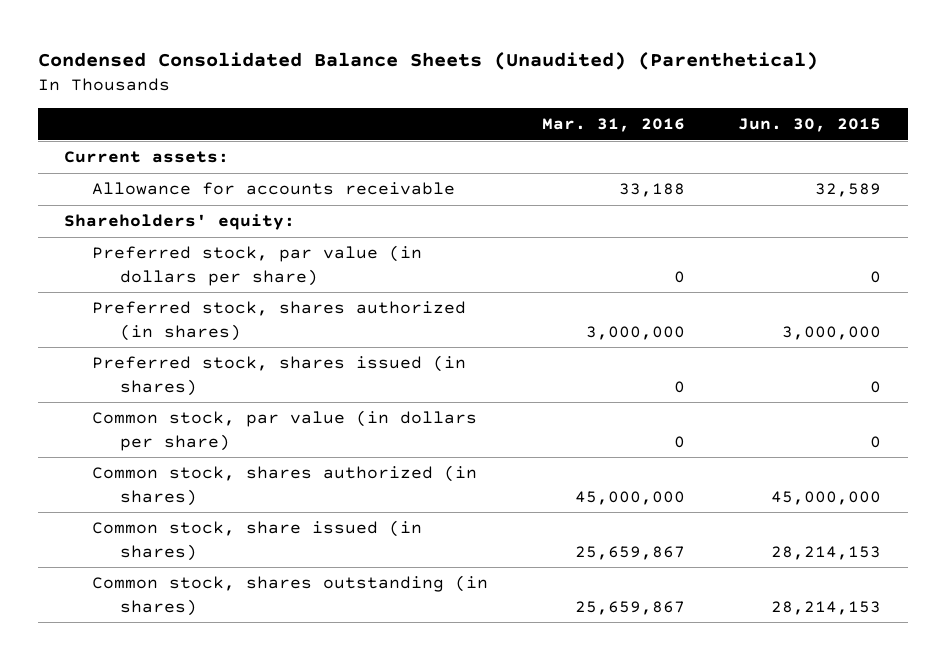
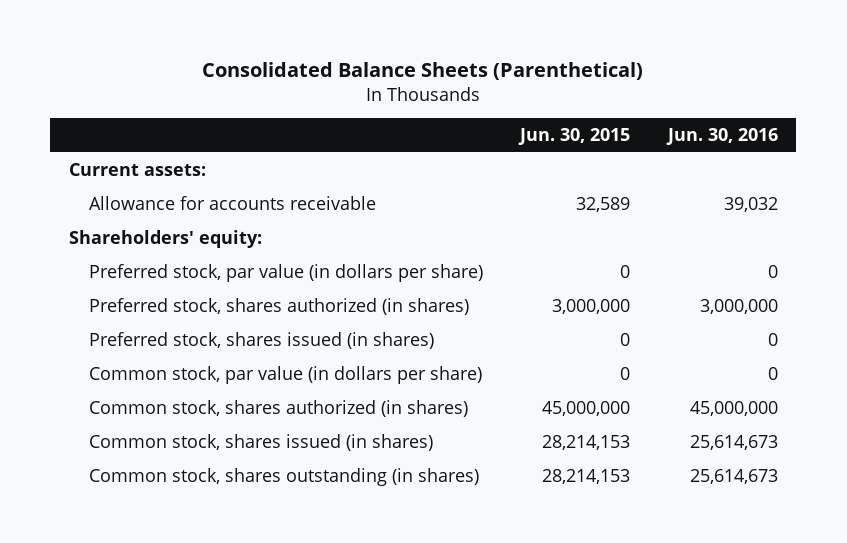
[37,51,818,70] Condensed Consolidated Balance Sheets (Unaudited) (Parenthetical) -> [202,62,644,81] Consolidated Balance Sheets (Parenthetical)
[541,118,685,133] Mar. 31, 2016 -> none
none -> [665,128,778,146] Jun. 30, 2016
[92,520,423,561] Common stock, share issued (in shares) -> [88,433,433,451] Common stock, shares issued (in shares)

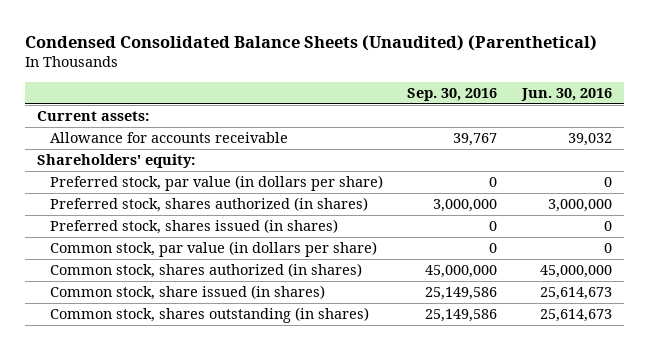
[202,62,644,81] Consolidated Balance Sheets (Parenthetical) -> [25,34,598,51] Condensed Consolidated Balance Sheets (Unaudited) (Parenthetical)
[518,128,631,146] Jun. 30, 2015 -> none
none -> [407,88,498,102] Sep. 30, 2016
[88,433,433,451] Common stock, shares issued (in shares) -> [50,285,326,301] Common stock, share issued (in shares)

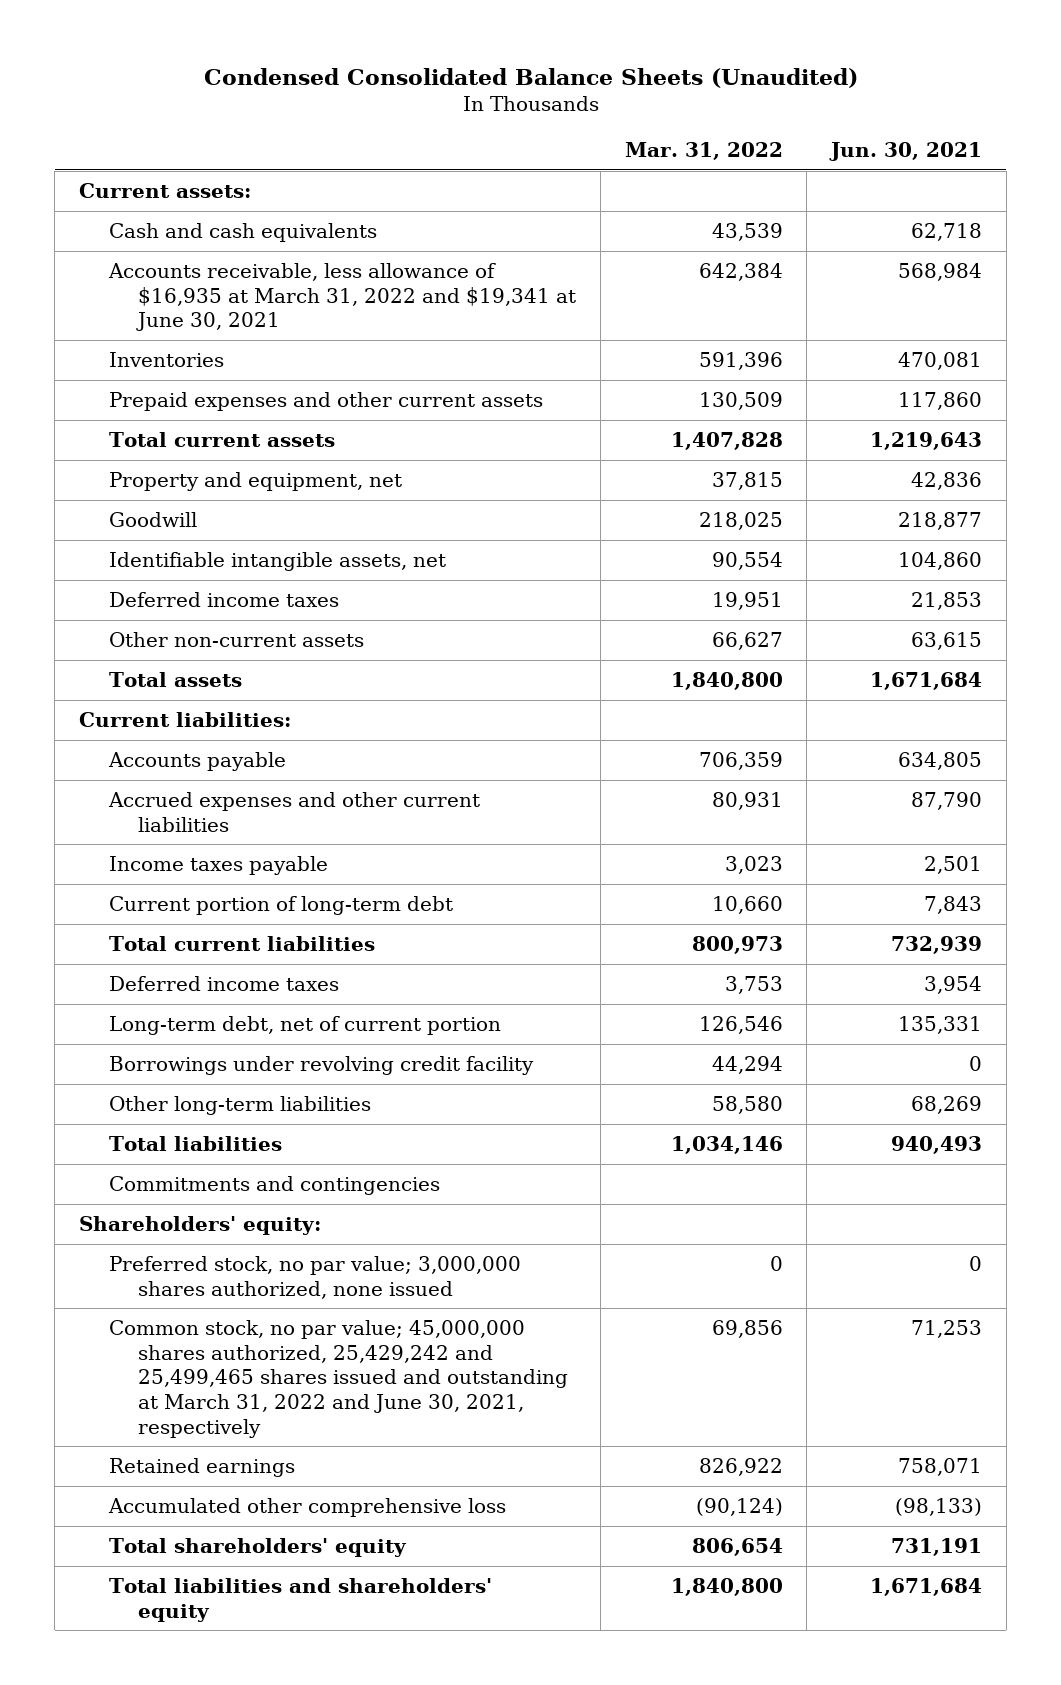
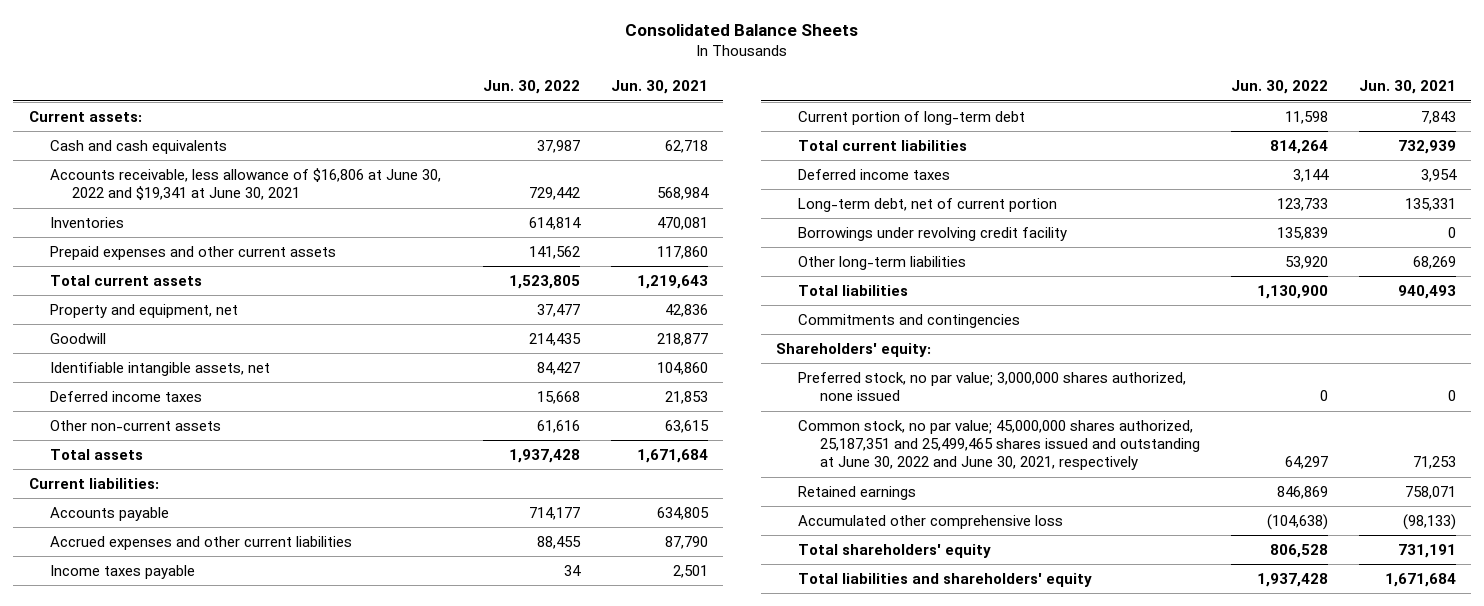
[203,67,858,88] Condensed Consolidated Balance Sheets (Unaudited) -> [625,24,859,37] Consolidated Balance Sheets
[624,141,783,160] Mar. 31, 2022 -> none
none -> [482,80,580,95] Jun. 30, 2022
[107,262,577,332] Accounts receivable, less allowance of $16,935 at March 31, 2022 and $19,341 at June 30, 2021 -> [50,168,442,201] Accounts receivable, less allowance of $16,806 at June 30, 2022 and $19,341 at June 30, 2021
[108,1319,569,1438] Common stock, no par value; 45,000,000 shares authorized, 25,429,242 and 25,499,465 shares issued and outstanding at March 31, 2022 and June 30, 2021, respectively -> [798,420,1200,471] Common stock, no par value; 45,000,000 shares authorized, 25,187,351 and 25,499,465 shares issued and outstanding at June 30, 2022 and June 30, 2021, respectively

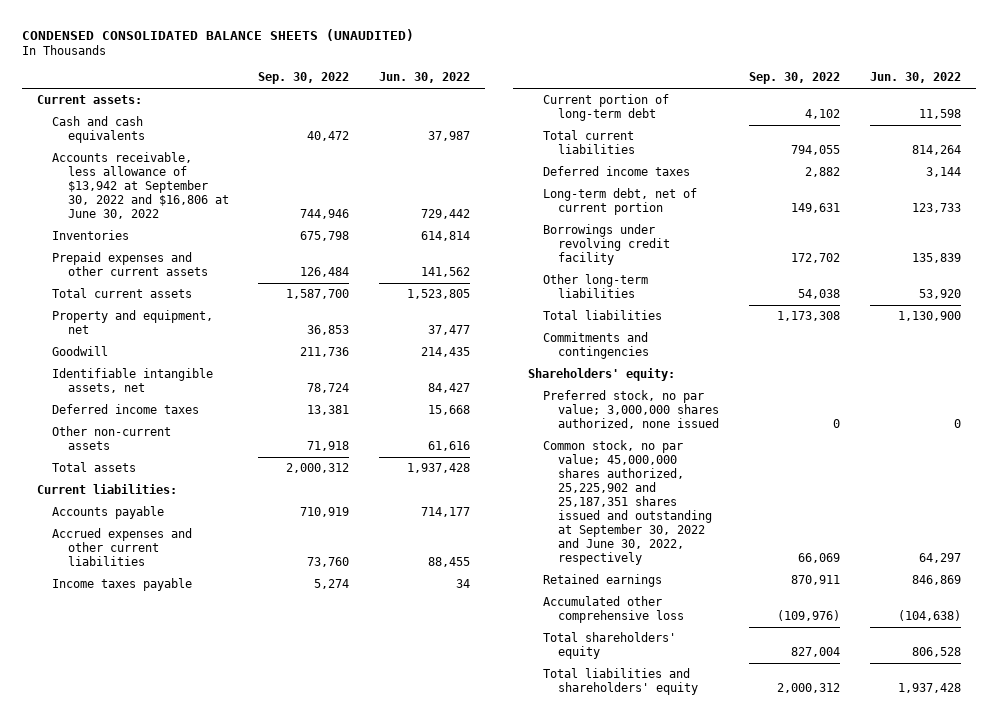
[625,24,859,37] Consolidated Balance Sheets -> [22,28,415,41] CONDENSED CONSOLIDATED BALANCE SHEETS (UNAUDITED)
[610,80,708,95] Jun. 30, 2021 -> none
none -> [258,72,350,85] Sep. 30, 2022
[50,168,442,201] Accounts receivable, less allowance of $16,806 at June 30, 2022 and $19,341 at June 30, 2021 -> [52,152,229,220] Accounts receivable, less allowance of $13,942 at September 30, 2022 and $16,806 at June 30, 2022
[798,420,1200,471] Common stock, no par value; 45,000,000 shares authorized, 25,187,351 and 25,499,465 shares issued and outstanding at June 30, 2022 and June 30, 2021, respectively -> [543,440,713,566] Common stock, no par value; 45,000,000 shares authorized, 25,225,902 and 25,187,351 shares issued and outstanding at September 30, 2022 and June 30, 2022, respectively

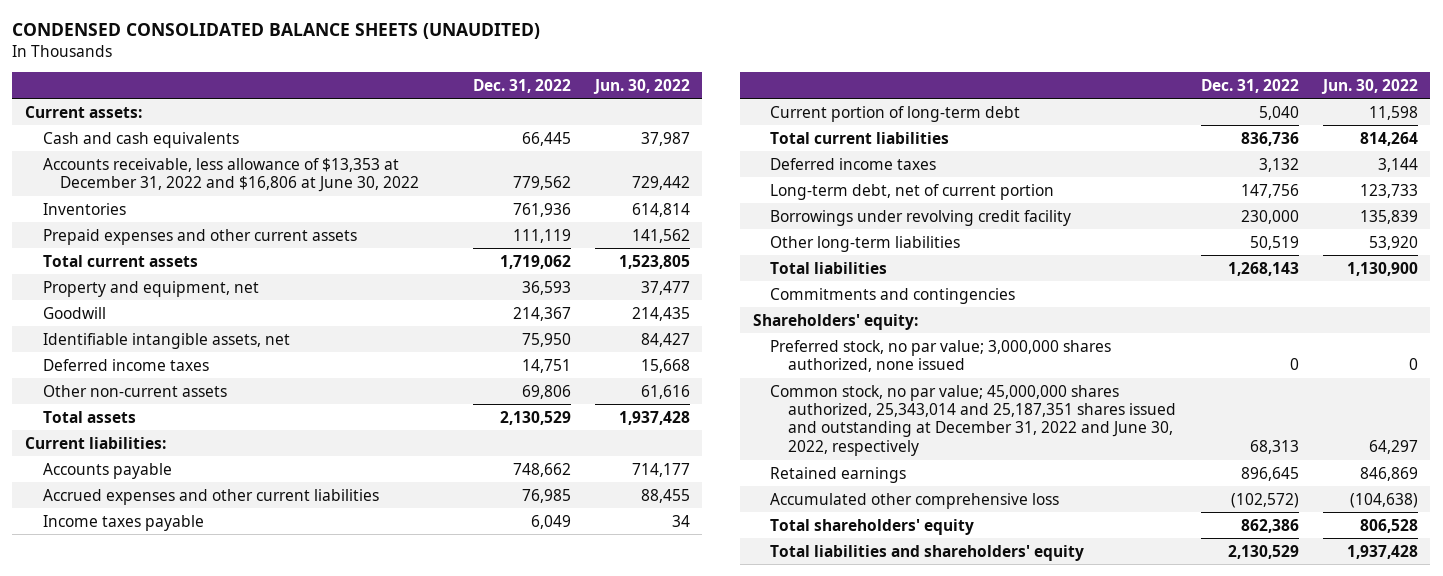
[258,72,350,85] Sep. 30, 2022 -> none
none -> [472,78,571,93] Dec. 31, 2022
[52,152,229,220] Accounts receivable, less allowance of $13,942 at September 30, 2022 and $16,806 at June 30, 2022 -> [42,157,420,193] Accounts receivable, less allowance of $13,353 at December 31, 2022 and $16,806 at June 30, 2022
[543,440,713,566] Common stock, no par value; 45,000,000 shares authorized, 25,225,902 and 25,187,351 shares issued and outstanding at September 30, 2022 and June 30, 2022, respectively -> [770,384,1177,456] Common stock, no par value; 45,000,000 shares authorized, 25,343,014 and 25,187,351 shares issued and outstanding at December 31, 2022 and June 30, 2022, respectively

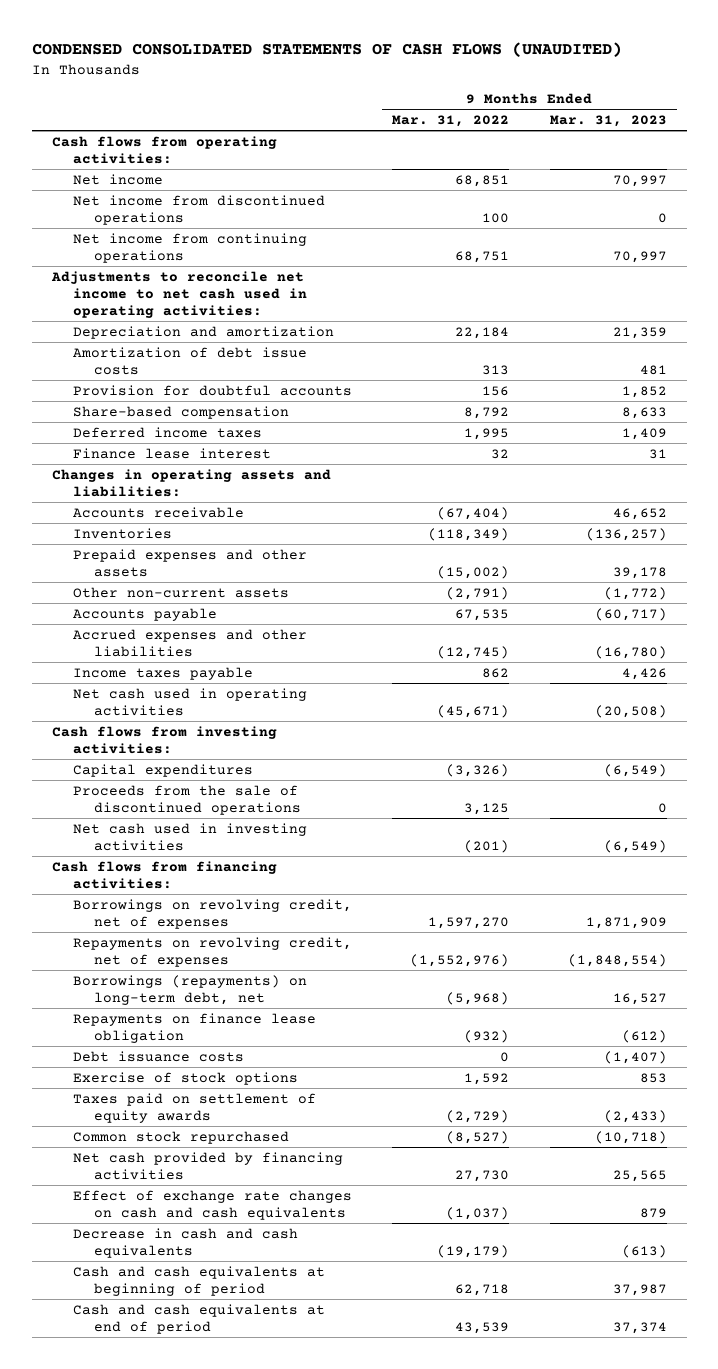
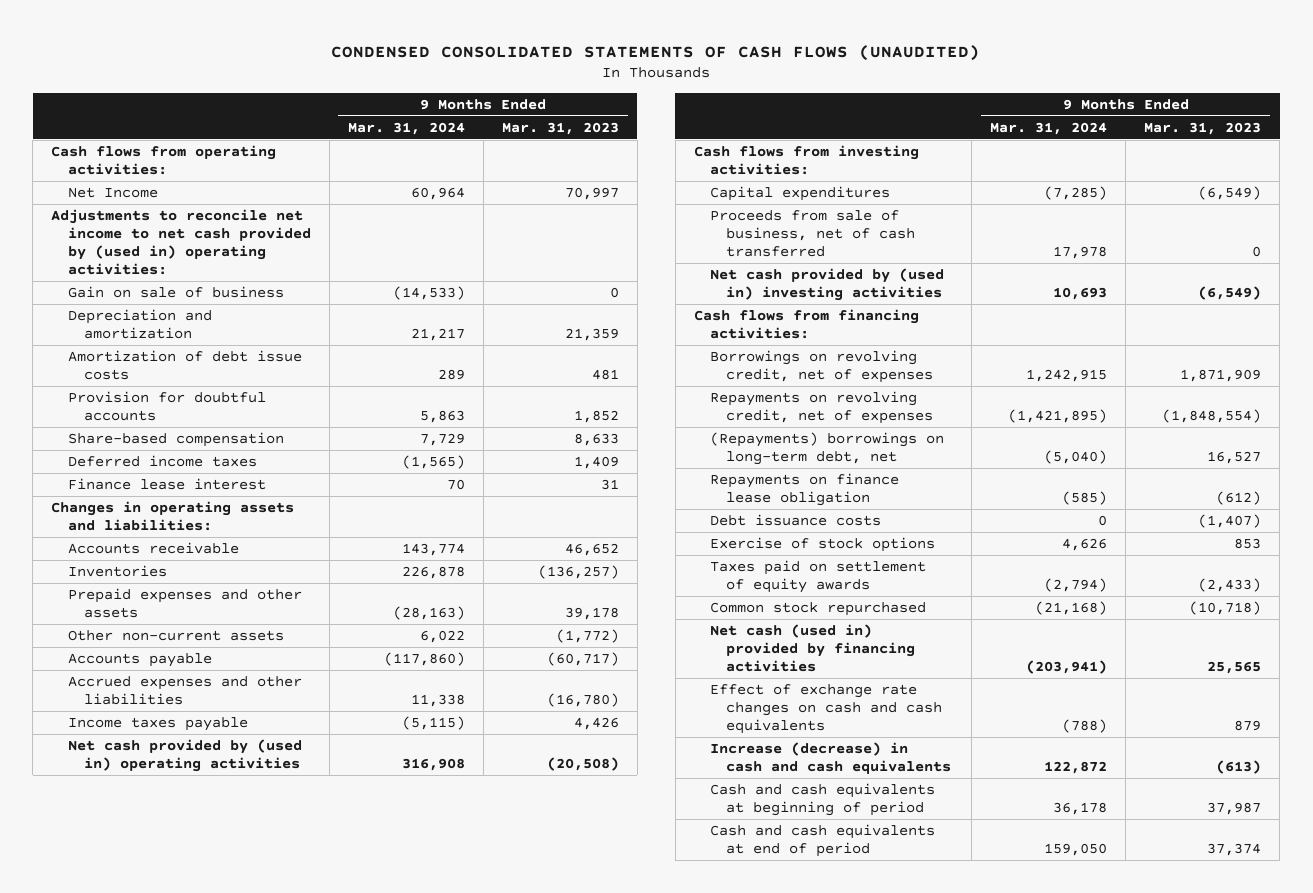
[392,115,510,128] Mar. 31, 2022 -> none
none -> [347,121,465,135] Mar. 31, 2024
[73,194,326,225] Net income from discontinued operations -> none
[73,232,308,263] Net income from continuing operations -> none
[73,173,164,185] Net income -> [67,187,158,199] Net Income
[50,270,308,318] Adjustments to reconcile net income to net cash used in operating activities: -> [51,209,311,275] Adjustments to reconcile net income to net cash provided by (used in) operating activities:
none -> [67,286,284,299] Gain on sale of business
[73,687,308,716] Net cash used in operating activities -> [67,739,302,772] Net cash provided by (used in) operating activities
[73,784,302,815] Proceeds from the sale of discontinued operations -> none
none -> [710,210,916,257] Proceeds from sale of business, net of cash transferred
[73,822,308,851] Net cash used in investing activities -> [710,268,945,301] Net cash provided by (used in) investing activities
[73,974,308,1005] Borrowings (repayments) on long-term debt, net -> [710,432,945,465] (Repayments) borrowings on long-term debt, net
[73,1151,344,1180] Net cash provided by financing activities -> [710,624,916,672] Net cash (used in) provided by financing activities
[73,1227,299,1258] Decrease in cash and cash equivalents -> [710,742,952,774] Increase (decrease) in cash and cash equivalents

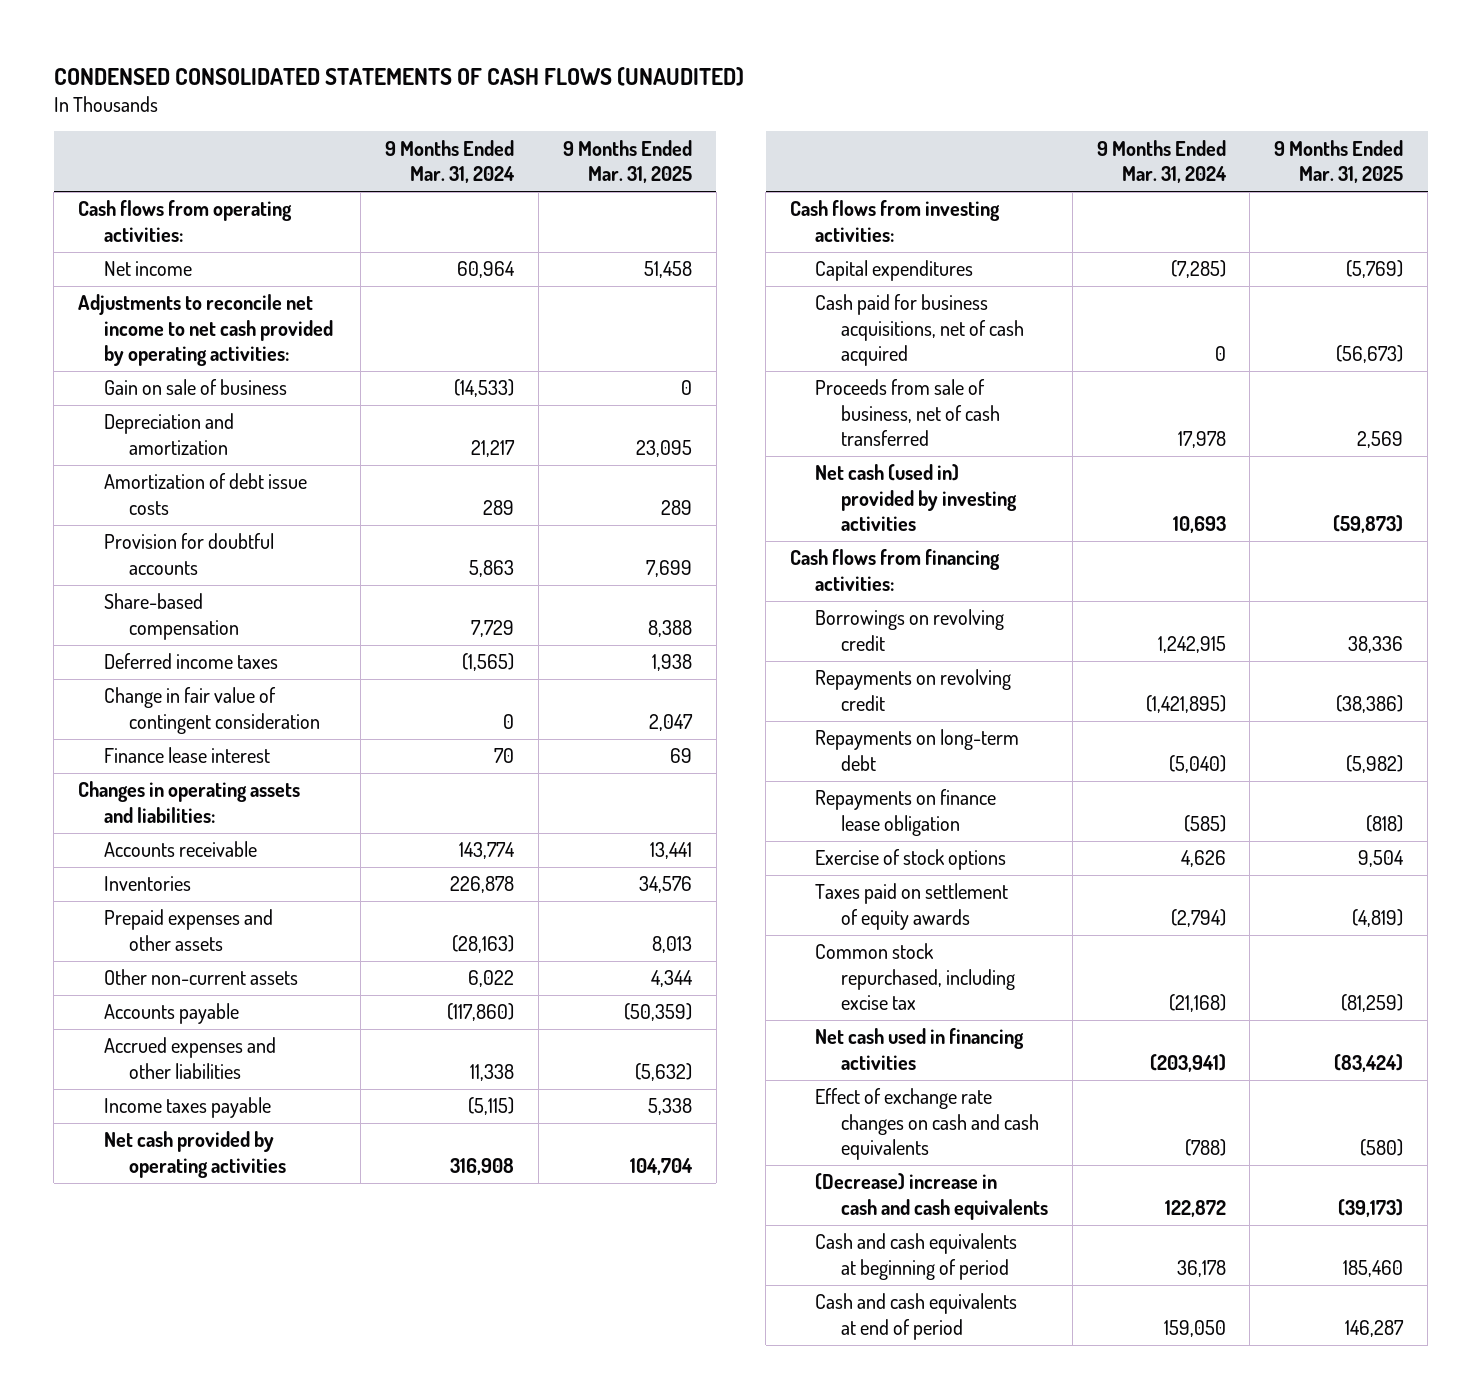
[501,121,619,135] Mar. 31, 2023 -> none
none -> [562,139,692,184] 9 Months Ended Mar. 31, 2025
[67,187,158,199] Net Income -> [103,261,192,277] Net income
[51,209,311,275] Adjustments to reconcile net income to net cash provided by (used in) operating activities: -> [78,294,333,367] Adjustments to reconcile net income to net cash provided by operating activities:
none -> [103,687,321,734] Change in fair value of contingent consideration
[67,739,302,772] Net cash provided by (used in) operating activities -> [103,1131,287,1178] Net cash provided by operating activities
none -> [815,294,1024,367] Cash paid for business acquisitions, net of cash acquired
[710,268,945,301] Net cash provided by (used in) investing activities -> [815,464,1017,532] Net cash (used in) provided by investing activities
[710,350,934,383] Borrowings on revolving credit, net of expenses -> [815,609,1005,651] Borrowings on revolving credit
[710,391,934,424] Repayments on revolving credit, net of expenses -> [815,669,1012,711] Repayments on revolving credit
[710,432,945,465] (Repayments) borrowings on long-term debt, net -> [815,729,1020,771] Repayments on long-term debt
[710,514,882,527] Debt issuance costs -> none
[710,602,927,617] Common stock repurchased -> [815,943,1015,1011] Common stock repurchased, including excise tax
[710,624,916,672] Net cash (used in) provided by financing activities -> [815,1028,1025,1070] Net cash used in financing activities
[710,742,952,774] Increase (decrease) in cash and cash equivalents -> [815,1173,1048,1220] (Decrease) increase in cash and cash equivalents

